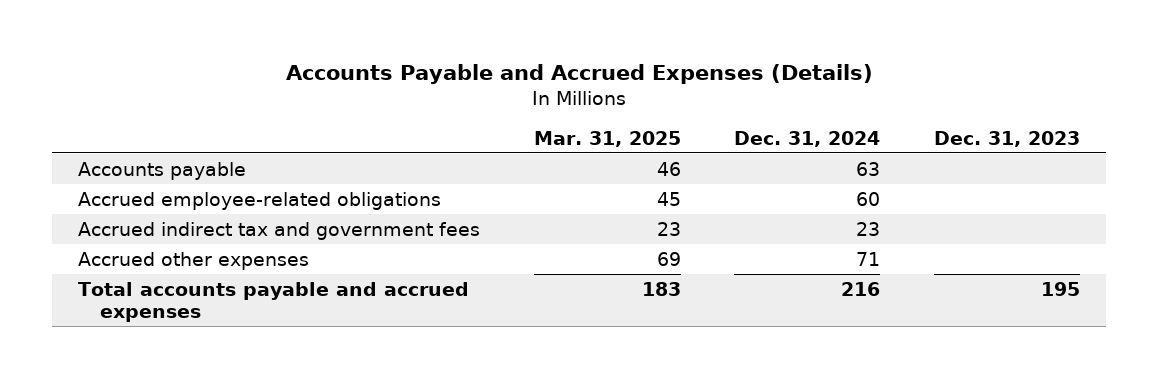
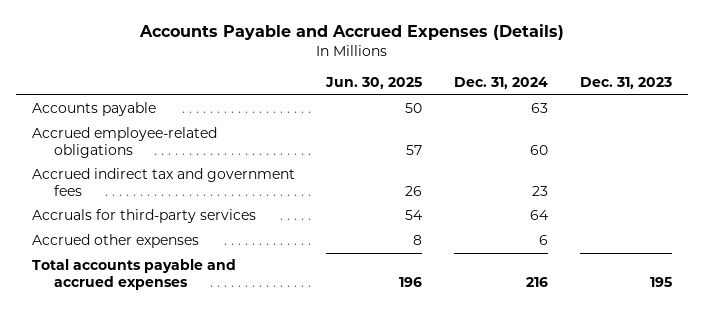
[533,130,681,147] Mar. 31, 2025 -> none
none -> [325,77,423,90] Jun. 30, 2025
none -> [31,209,256,224] Accruals for third-party services
[856,251,881,266] 71 -> [539,235,549,246] 6

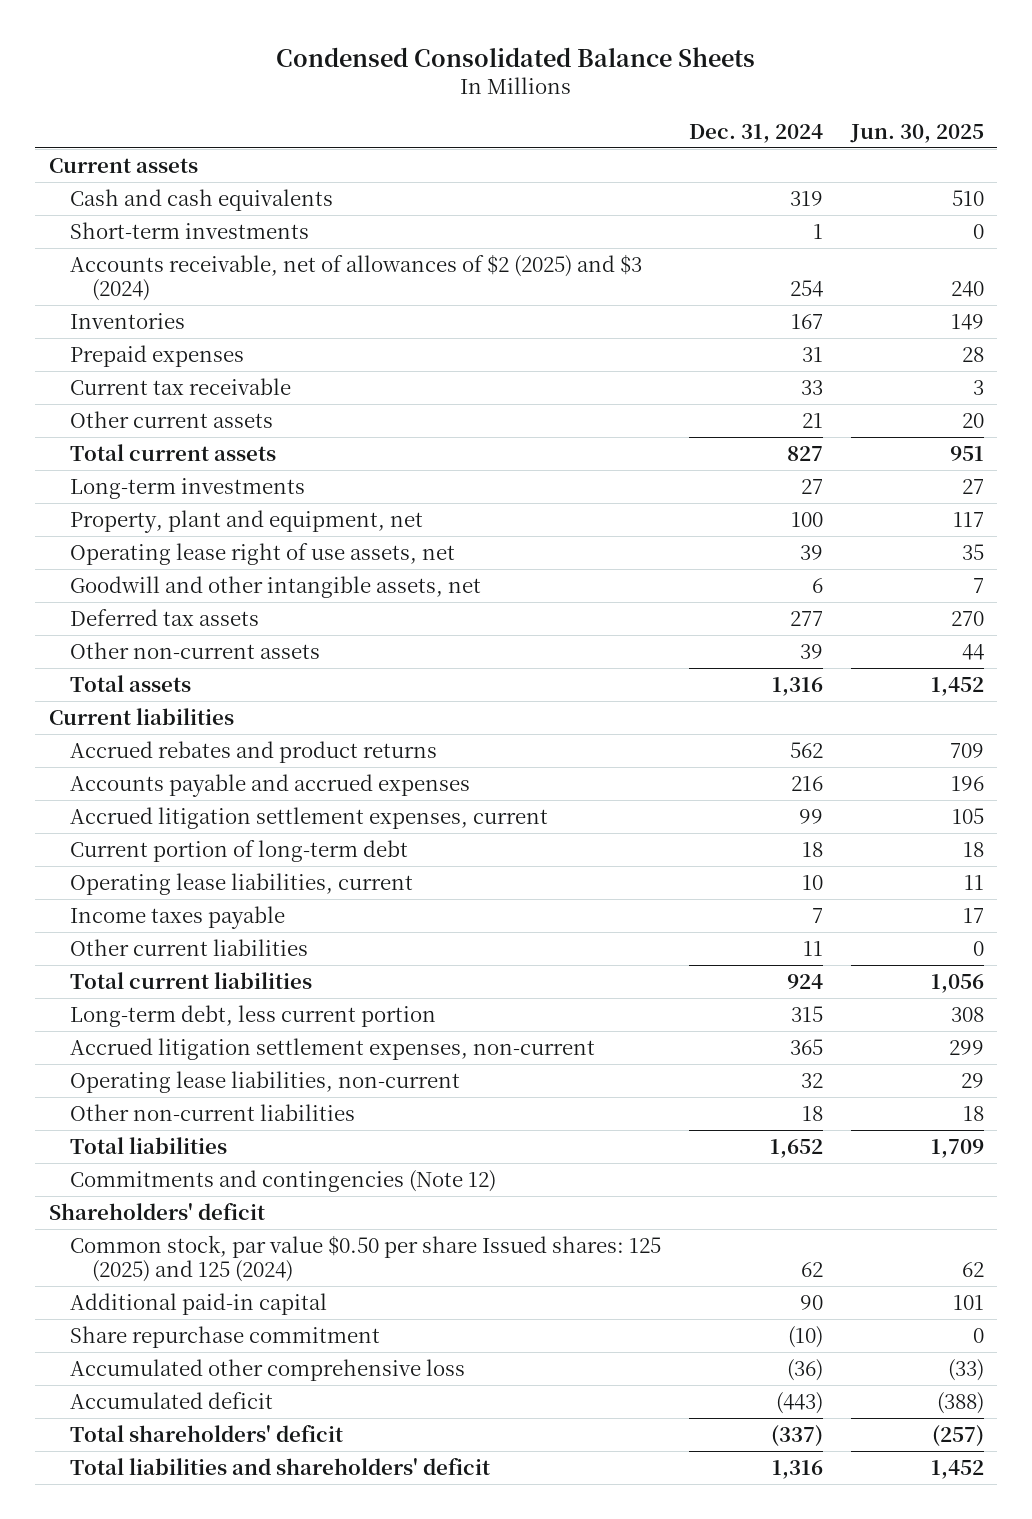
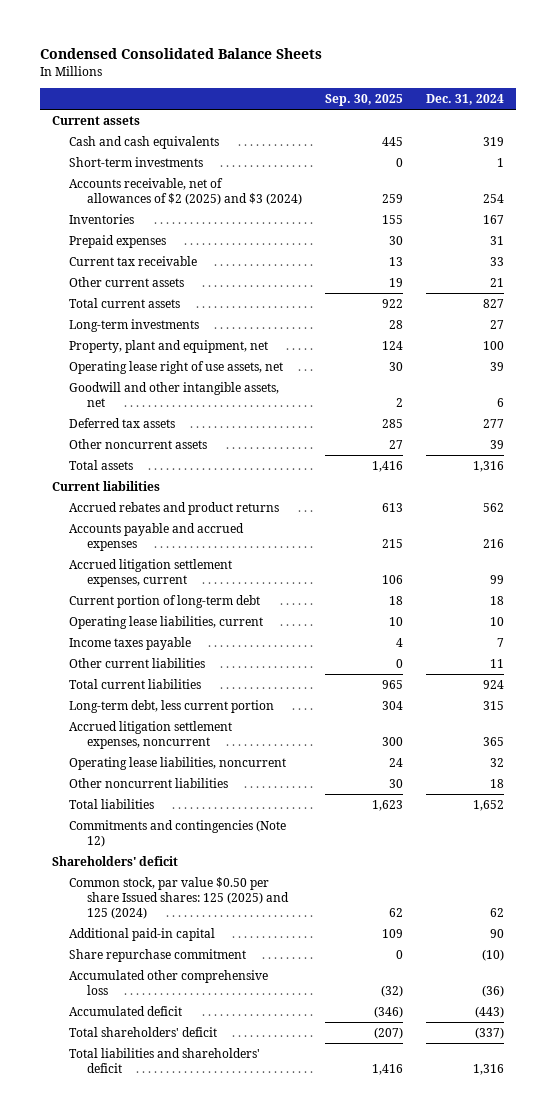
[849,123,984,143] Jun. 30, 2025 -> none
none -> [324,93,403,106] Sep. 30, 2025
[70,642,321,660] Other non-current assets -> [69,439,208,450] Other noncurrent assets
[70,1038,596,1061] Accrued litigation settlement expenses, non-current -> [69,721,233,750] Accrued litigation settlement expenses, noncurrent
[70,1071,461,1094] Operating lease liabilities, non-current -> [69,757,287,771] Operating lease liabilities, noncurrent
[70,1104,356,1122] Other non-current liabilities -> [69,778,229,789] Other noncurrent liabilities

